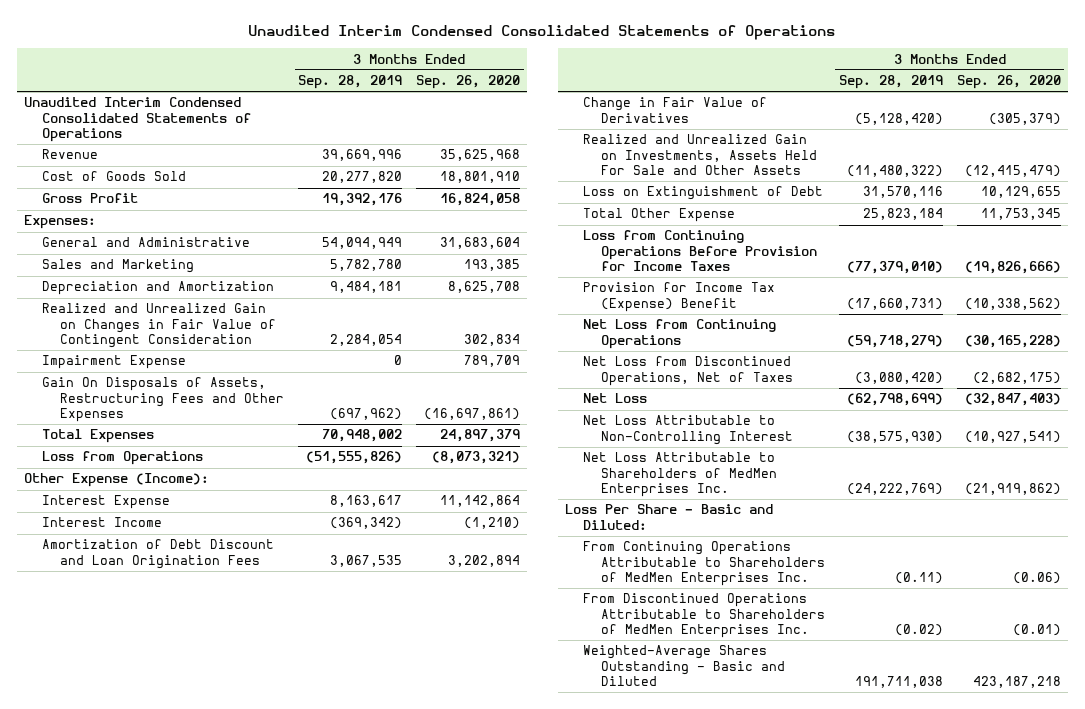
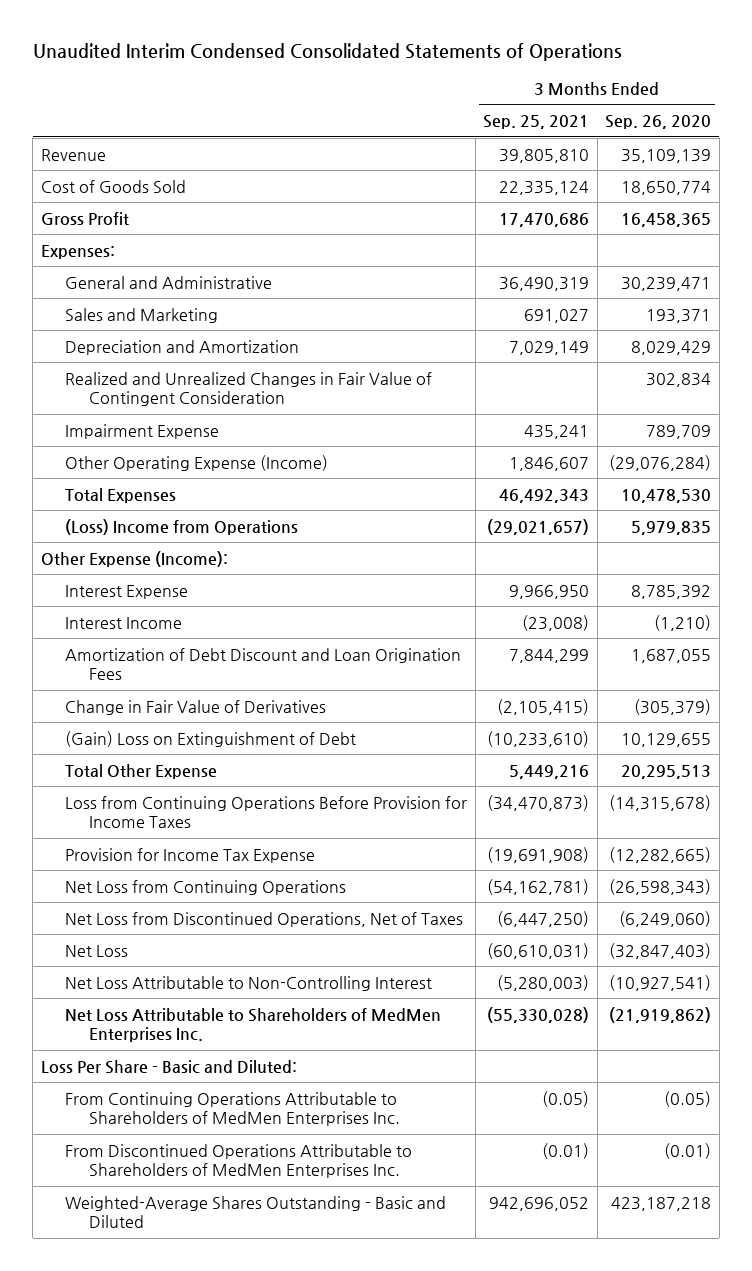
[298,75,403,90] Sep. 28, 2019 -> none
none -> [483,115,590,130] Sep. 25, 2021
[23,97,251,143] Unaudited Interim Condensed Consolidated Statements of Operations -> none
[440,149,521,162] 35,625,968 -> [621,148,712,163] 35,109,139
[440,171,521,184] 18,801,910 -> [621,180,712,195] 18,650,774
[440,193,521,207] 16,824,058 -> [621,212,712,227] 16,458,365
[440,237,521,250] 31,683,604 -> [621,276,712,291] 30,239,471
[464,259,521,272] 193,385 -> [646,308,712,323] 193,371
[448,281,521,294] 8,625,708 -> [631,340,712,355] 8,029,429
[41,303,277,349] Realized and Unrealized Gain on Changes in Fair Value of Contingent Consideration -> [64,371,432,406] Realized and Unrealized Changes in Fair Value of Contingent Consideration
[41,377,285,423] Gain On Disposals of Assets, Restructuring Fees and Other Expenses -> none
none -> [64,454,328,471] Other Operating Expense (Income)
[440,429,521,443] 24,897,379 -> [621,488,712,503] 10,478,530
[41,451,203,466] Loss from Operations -> [64,518,298,535] (Loss) Income from Operations
[432,451,521,465] (8,073,321) -> [631,520,712,535] 5,979,835
[440,495,521,508] 11,142,864 -> [631,584,712,599] 8,785,392
[448,554,521,567] 3,202,894 -> [631,648,712,663] 1,687,055
[582,134,817,176] Realized and Unrealized Gain on Investments, Assets Held For Sale and Other Assets -> none
[582,186,823,201] Loss on Extinguishment of Debt -> [64,730,356,747] (Gain) Loss on Extinguishment of Debt
[980,208,1061,221] 11,753,345 -> [621,764,712,779] 20,295,513
[964,261,1061,275] (19,826,666) -> [609,794,712,811] (14,315,678)
[582,282,775,312] Provision for Income Tax (Expense) Benefit -> [64,847,315,863] Provision for Income Tax Expense
[964,297,1061,310] (10,338,562) -> [609,846,712,863] (12,282,665)
[964,334,1061,348] (30,165,228) -> [609,878,712,895] (26,598,343)
[972,371,1061,384] (2,682,175) -> [619,910,712,927] (6,249,060)
[1012,572,1061,585] (0.06) -> [664,1090,712,1107] (0.05)

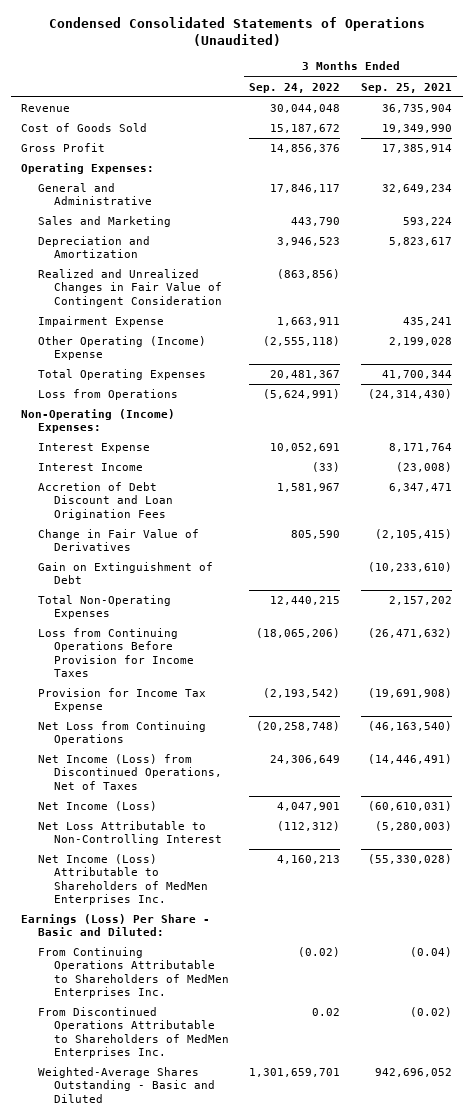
[32,43,622,62] Unaudited Interim Condensed Consolidated Statements of Operations -> [48,17,425,47] Condensed Consolidated Statements of Operations (Unaudited)
[605,115,712,130] Sep. 26, 2020 -> none
none -> [249,82,341,93] Sep. 24, 2022
[499,148,590,163] 39,805,810 -> [382,104,453,114] 36,735,904
[499,180,590,195] 22,335,124 -> [382,124,453,134] 19,349,990
[499,212,590,227] 17,470,686 -> [382,144,453,154] 17,385,914
[40,244,115,259] Expenses: -> [21,163,155,175] Operating Expenses:
[499,276,590,291] 36,490,319 -> [382,184,453,194] 32,649,234
[524,308,590,323] 691,027 -> [403,217,453,227] 593,224
[509,340,590,355] 7,029,149 -> [389,237,453,247] 5,823,617
[64,454,328,471] Other Operating Expense (Income) -> [37,336,206,361] Other Operating (Income) Expense
[509,456,590,471] 1,846,607 -> [389,337,453,347] 2,199,028
[64,487,176,503] Total Expenses -> [37,369,206,381] Total Operating Expenses
[499,488,590,503] 46,492,343 -> [382,370,453,380] 41,700,344
[64,518,298,535] (Loss) Income from Operations -> [37,389,178,401] Loss from Operations
[487,518,590,535] (29,021,657) -> [368,389,453,400] (24,314,430)
[40,550,228,567] Other Expense (Income): -> [21,409,176,434] Non-Operating (Income) Expenses:
[509,584,590,599] 9,966,950 -> [389,443,453,453] 8,171,764
[64,647,461,680] Amortization of Debt Discount and Loan Origination Fees -> [37,482,173,520] Accretion of Debt Discount and Loan Origination Fees
[509,648,590,663] 7,844,299 -> [389,483,453,493] 6,347,471
[64,763,217,779] Total Other Expense -> none
[64,730,356,747] (Gain) Loss on Extinguishment of Debt -> [37,562,213,585] Gain on Extinguishment of Debt
none -> [37,595,171,620] Total Non-Operating Expenses
[487,794,590,811] (34,470,873) -> [368,628,453,639] (26,471,632)
[487,878,590,895] (54,162,781) -> [368,721,453,732] (46,163,540)
[64,911,463,927] Net Loss from Discontinued Operations, Net of Taxes -> [37,754,222,790] Net Income (Loss) from Discontinued Operations, Net of Taxes
[497,910,590,927] (6,447,250) -> [368,754,453,765] (14,446,491)
[64,944,128,957] Net Loss -> [37,801,157,812] Net Income (Loss)
[64,1007,441,1042] Net Loss Attributable to Shareholders of MedMen Enterprises Inc. -> [37,854,208,905] Net Income (Loss) Attributable to Shareholders of MedMen Enterprises Inc.
[40,1059,297,1074] Loss Per Share - Basic and Diluted: -> [21,914,211,937] Earnings (Loss) Per Share - Basic and Diluted:
[542,1090,590,1107] (0.05) -> [410,947,453,958] (0.04)
[542,1142,590,1159] (0.01) -> [410,1007,453,1018] (0.02)

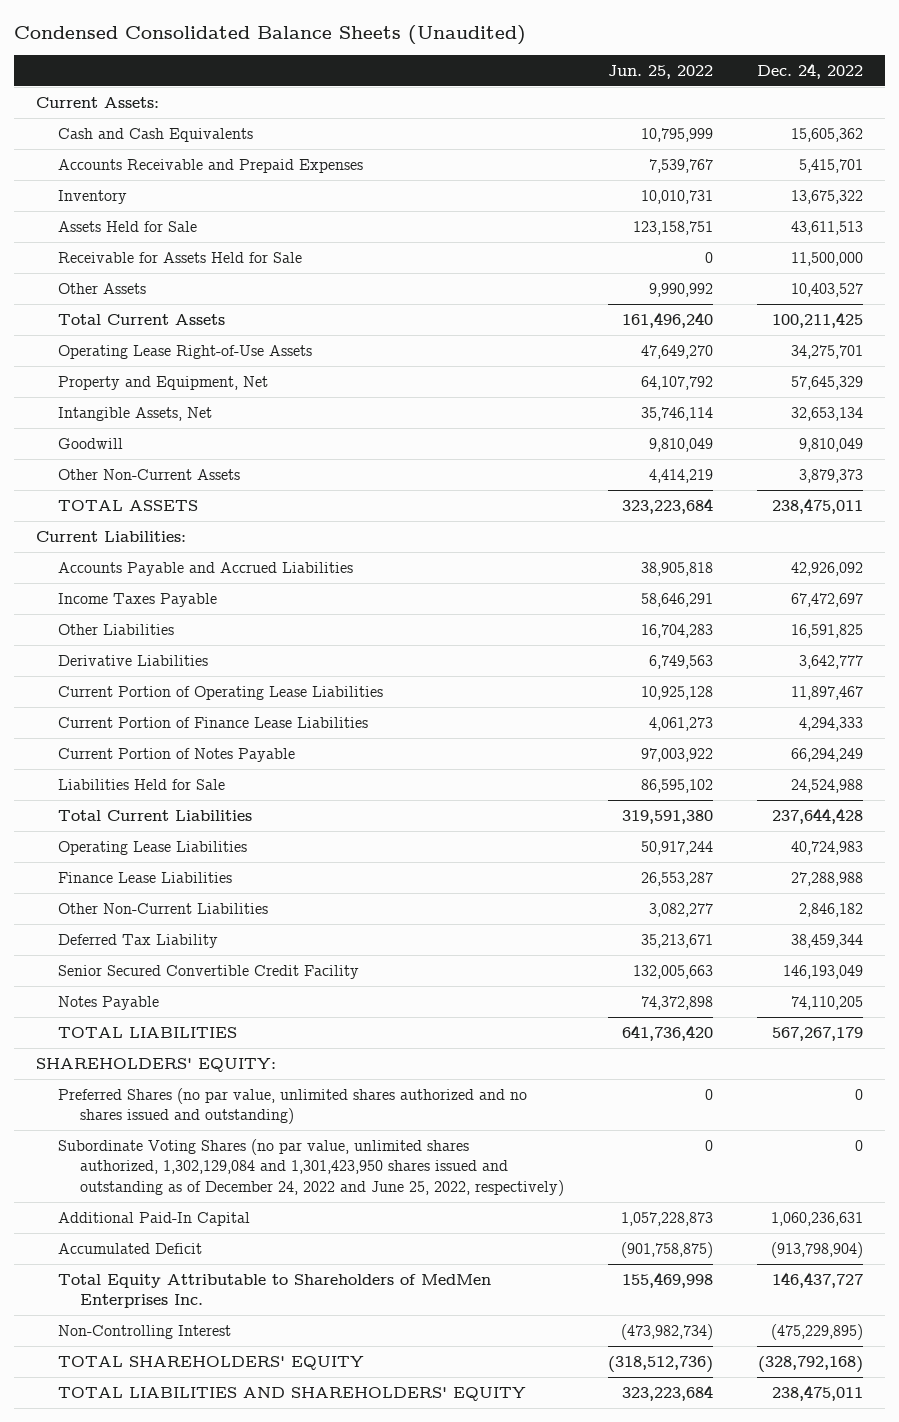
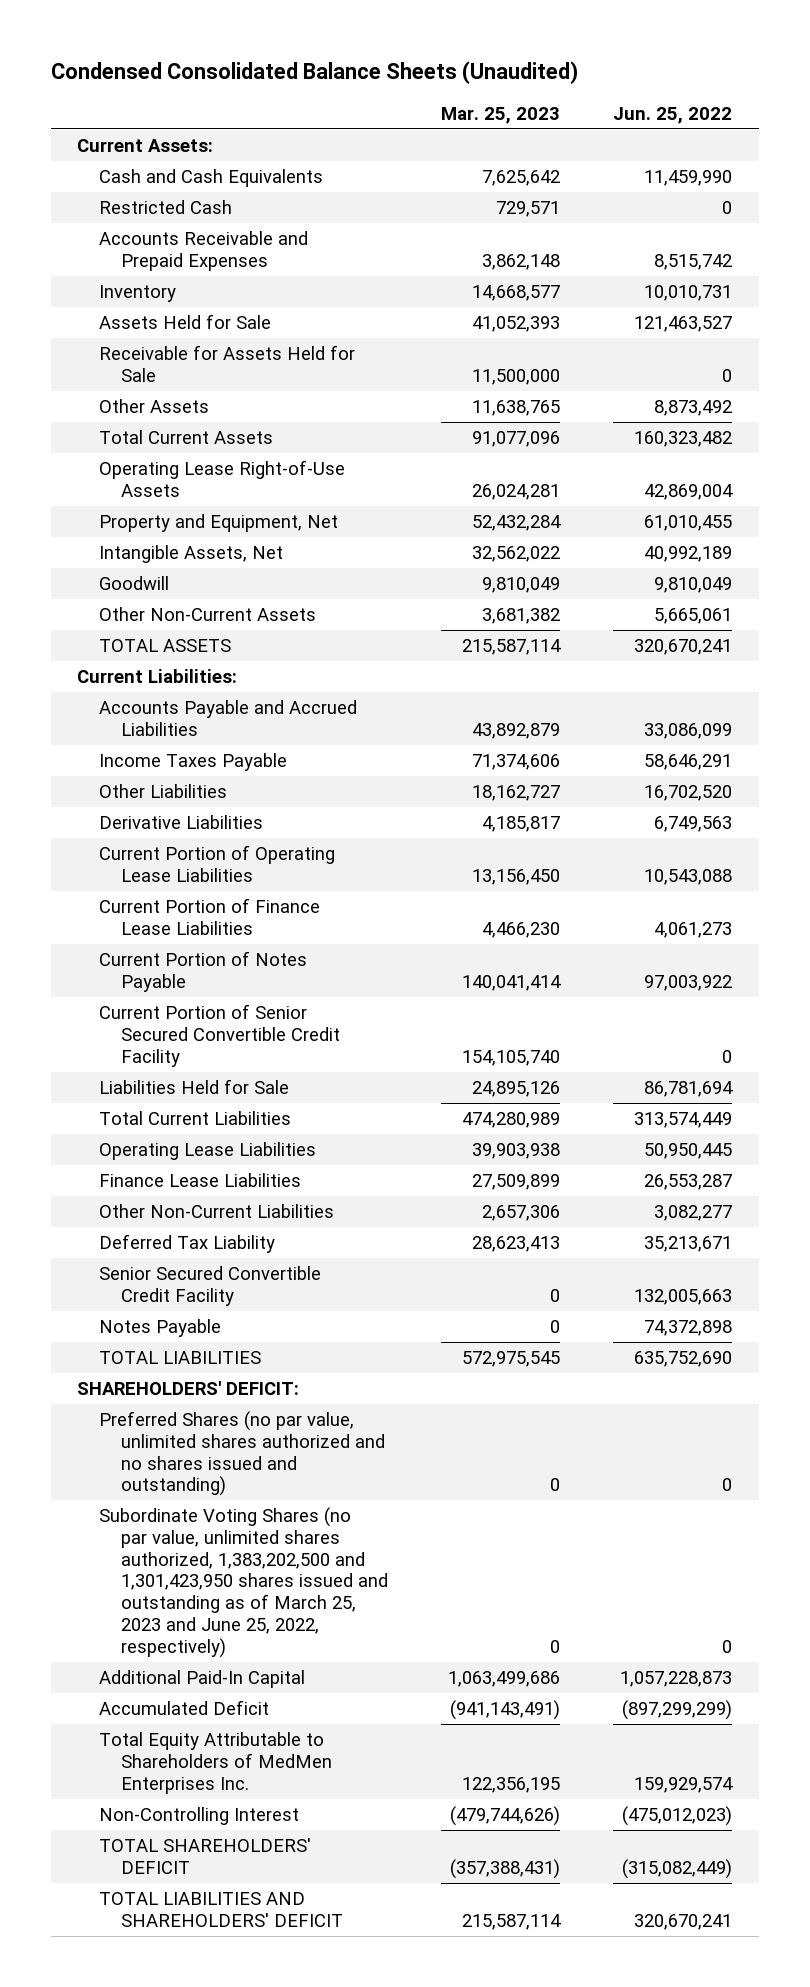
[756,62,863,79] Dec. 24, 2022 -> none
none -> [440,106,560,124] Mar. 25, 2023
[640,127,713,142] 10,795,999 -> [644,170,733,187] 11,459,990
none -> [98,200,232,215] Restricted Cash
[648,158,713,173] 7,539,767 -> [654,253,733,270] 8,515,742
[632,220,713,235] 123,158,751 -> [634,316,733,333] 121,463,527
[648,282,713,297] 9,990,992 -> [654,400,733,417] 8,873,492
[621,311,713,328] 161,496,240 -> [634,431,733,448] 160,323,482
[640,344,713,359] 47,649,270 -> [644,483,734,500] 42,869,004
[640,375,713,390] 64,107,792 -> [644,515,733,532] 61,010,455
[640,406,713,421] 35,746,114 -> [644,546,733,563] 40,992,189
[648,468,713,483] 4,414,219 -> [654,608,733,625] 5,665,061
[621,497,713,514] 323,223,684 -> [634,639,733,656] 320,670,241
[640,561,713,576] 38,905,818 -> [644,722,733,739] 33,086,099
[640,623,713,638] 16,704,283 -> [644,785,733,802] 16,702,520
[640,685,713,700] 10,925,128 -> [644,868,733,885] 10,543,088
none -> [98,1004,340,1067] Current Portion of Senior Secured Convertible Credit Facility
[640,778,713,793] 86,595,102 -> [644,1081,734,1098] 86,781,694
[621,809,713,824] 319,591,380 -> [634,1112,733,1129] 313,574,449
[640,840,713,855] 50,917,244 -> [644,1143,733,1160] 50,950,445
[621,1024,713,1041] 641,736,420 -> [634,1351,733,1368] 635,752,690
[36,1057,277,1072] SHAREHOLDERS' EQUITY: -> [77,1381,300,1396] SHAREHOLDERS' DEFICIT:
[58,1138,565,1196] Subordinate Voting Shares (no par value, unlimited shares authorized, 1,302,129,084 and 1,301,423,950 shares issued and outstanding as of December 24, 2022 and June 25, 2022, respectively) -> [98,1507,388,1658] Subordinate Voting Shares (no par value, unlimited shares authorized, 1,383,202,500 and 1,301,423,950 shares issued and outstanding as of March 25, 2023 and June 25, 2022, respectively)
[620,1241,713,1258] (901,758,875) -> [622,1700,733,1721] (897,299,299)
[621,1271,713,1288] 155,469,998 -> [634,1776,734,1793] 159,929,574
[620,1323,713,1340] (473,982,734) -> [622,1806,733,1827] (475,012,023)
[58,1355,365,1370] TOTAL SHAREHOLDERS' EQUITY -> [98,1838,311,1874] TOTAL SHAREHOLDERS' DEFICIT
[607,1355,713,1373] (318,512,736) -> [622,1858,733,1879] (315,082,449)
[58,1386,527,1401] TOTAL LIABILITIES AND SHAREHOLDERS' EQUITY -> [98,1892,343,1927] TOTAL LIABILITIES AND SHAREHOLDERS' DEFICIT
[621,1384,713,1401] 323,223,684 -> [634,1913,733,1930] 320,670,241

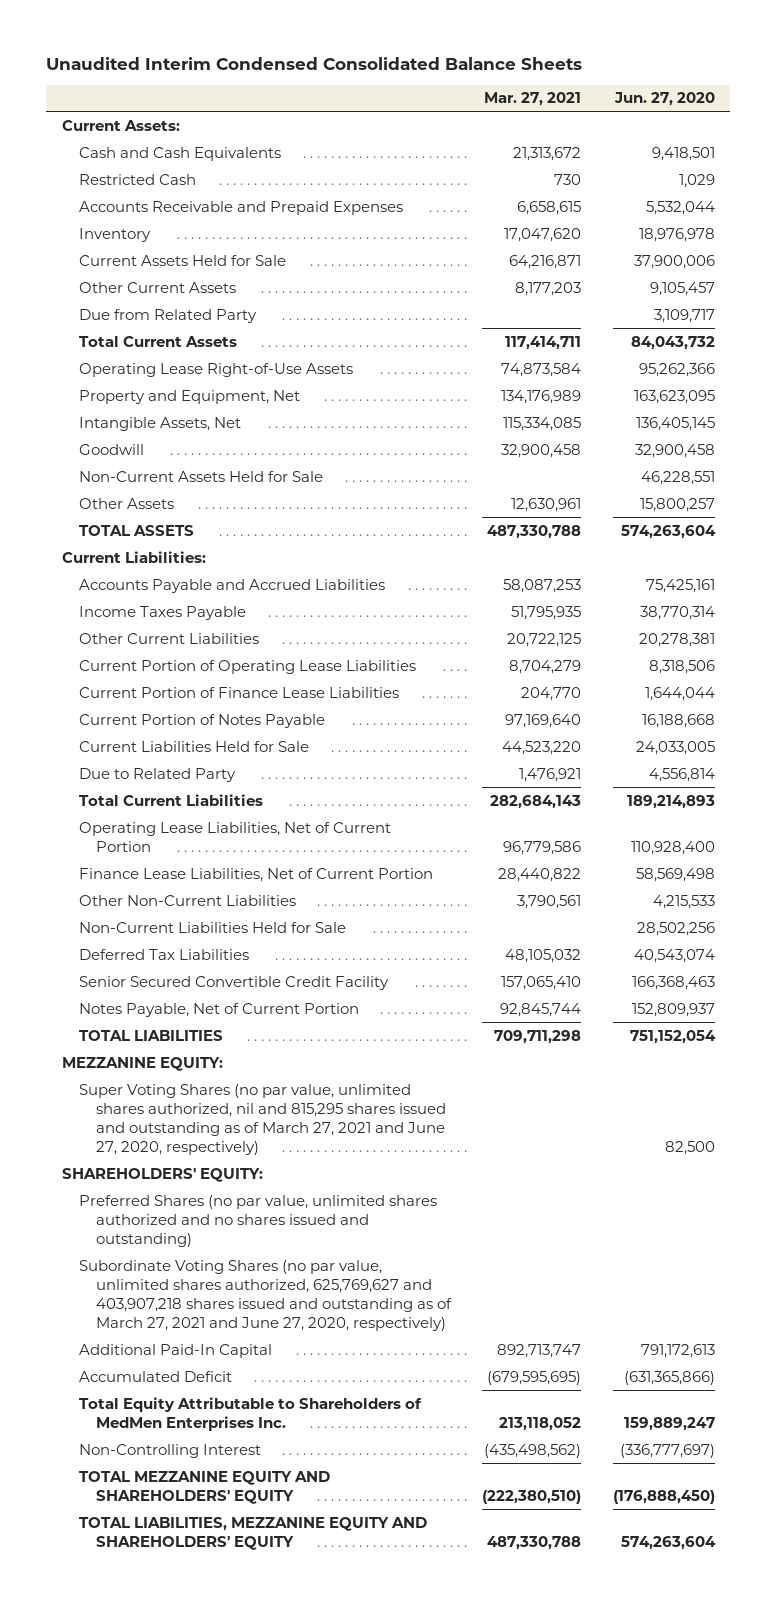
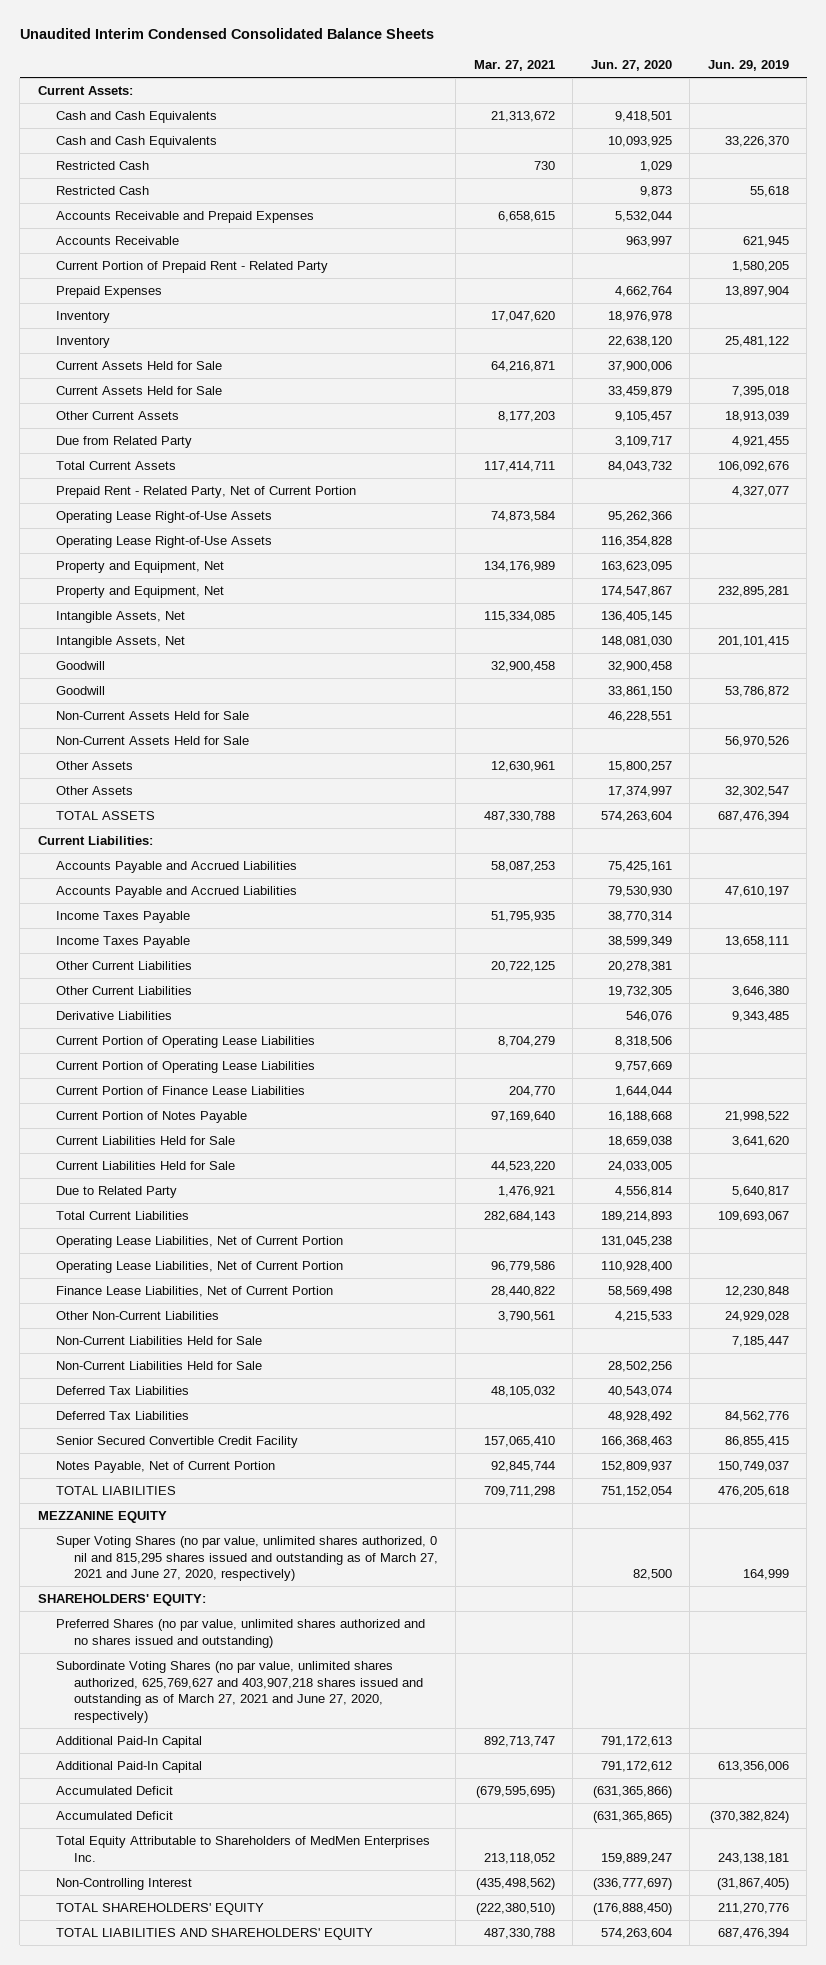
none -> [707,60,789,72] Jun. 29, 2019
none -> [55,136,217,149] Cash and Cash Equivalents
none -> [55,186,149,196] Restricted Cash
none -> [55,236,179,246] Accounts Receivable
none -> [55,261,328,274] Current Portion of Prepaid Rent - Related Party
none -> [55,286,162,299] Prepaid Expenses
none -> [55,336,110,349] Inventory
none -> [55,386,222,396] Current Assets Held for Sale
none -> [55,486,356,499] Prepaid Rent - Related Party, Net of Current Portion
none -> [55,536,272,549] Operating Lease Right-of-Use Assets
none -> [55,586,224,599] Property and Equipment, Net
none -> [55,636,185,649] Intangible Assets, Net
none -> [55,686,105,696] Goodwill
none -> [55,736,249,746] Non-Current Assets Held for Sale
none -> [55,786,133,796] Other Assets
none -> [55,886,297,899] Accounts Payable and Accrued Liabilities
none -> [55,936,190,949] Income Taxes Payable
none -> [55,986,192,996] Other Current Liabilities
none -> [55,1011,172,1021] Derivative Liabilities
none -> [55,1061,315,1074] Current Portion of Operating Lease Liabilities
none -> [55,1136,235,1146] Current Liabilities Held for Sale
none -> [55,1236,343,1249] Operating Lease Liabilities, Net of Current Portion
none -> [55,1336,262,1346] Non-Current Liabilities Held for Sale
none -> [55,1411,189,1421] Deferred Tax Liabilities
[62,1056,224,1071] MEZZANINE EQUITY: -> [37,1511,167,1524] MEZZANINE EQUITY
[79,1083,447,1155] Super Voting Shares (no par value, unlimited shares authorized, nil and 815,295 shares issued and outstanding as of March 27, 2021 and June 27, 2020, respectively) -> [55,1536,438,1582] Super Voting Shares (no par value, unlimited shares authorized, 0 nil and 815,295 shares issued and outstanding as of March 27, 2021 and June 27, 2020, respectively)
none -> [55,1761,202,1774] Additional Paid-In Capital
none -> [55,1811,173,1821] Accumulated Deficit
[79,1470,331,1504] TOTAL MEZZANINE EQUITY AND SHAREHOLDERS' EQUITY -> [55,1903,264,1916] TOTAL SHAREHOLDERS' EQUITY
[79,1516,428,1550] TOTAL LIABILITIES, MEZZANINE EQUITY AND SHAREHOLDERS' EQUITY -> [55,1928,373,1941] TOTAL LIABILITIES AND SHAREHOLDERS' EQUITY

